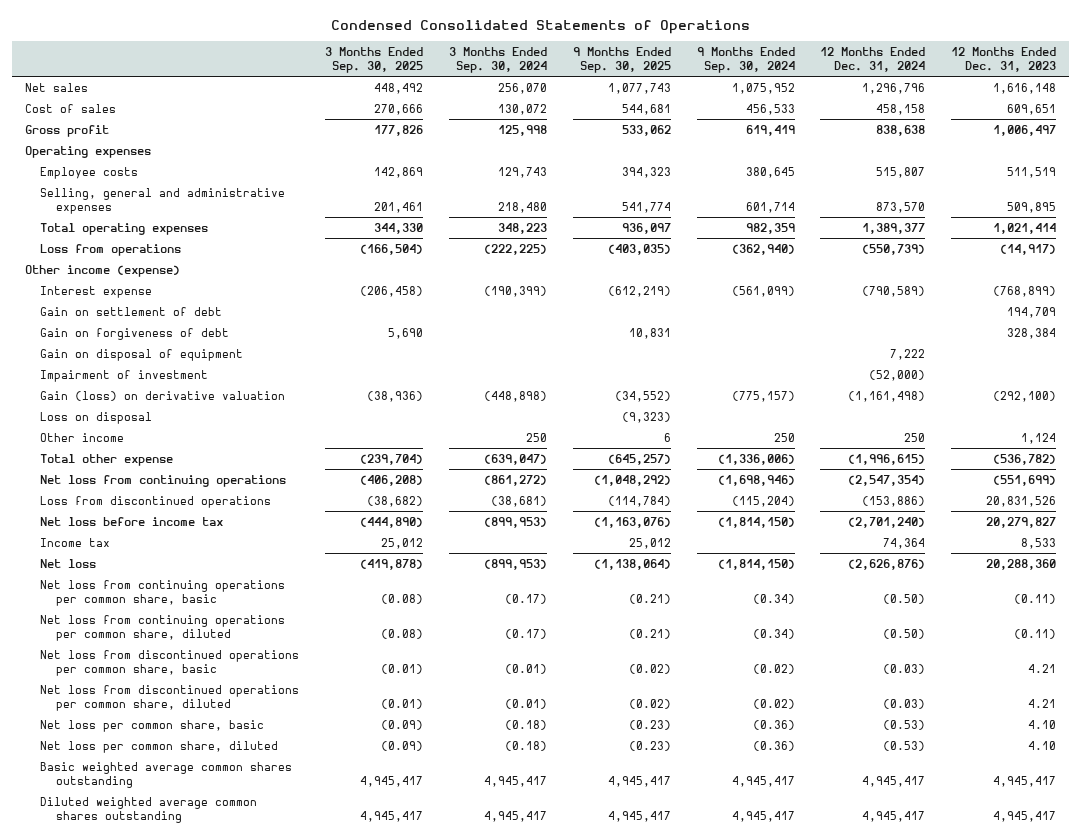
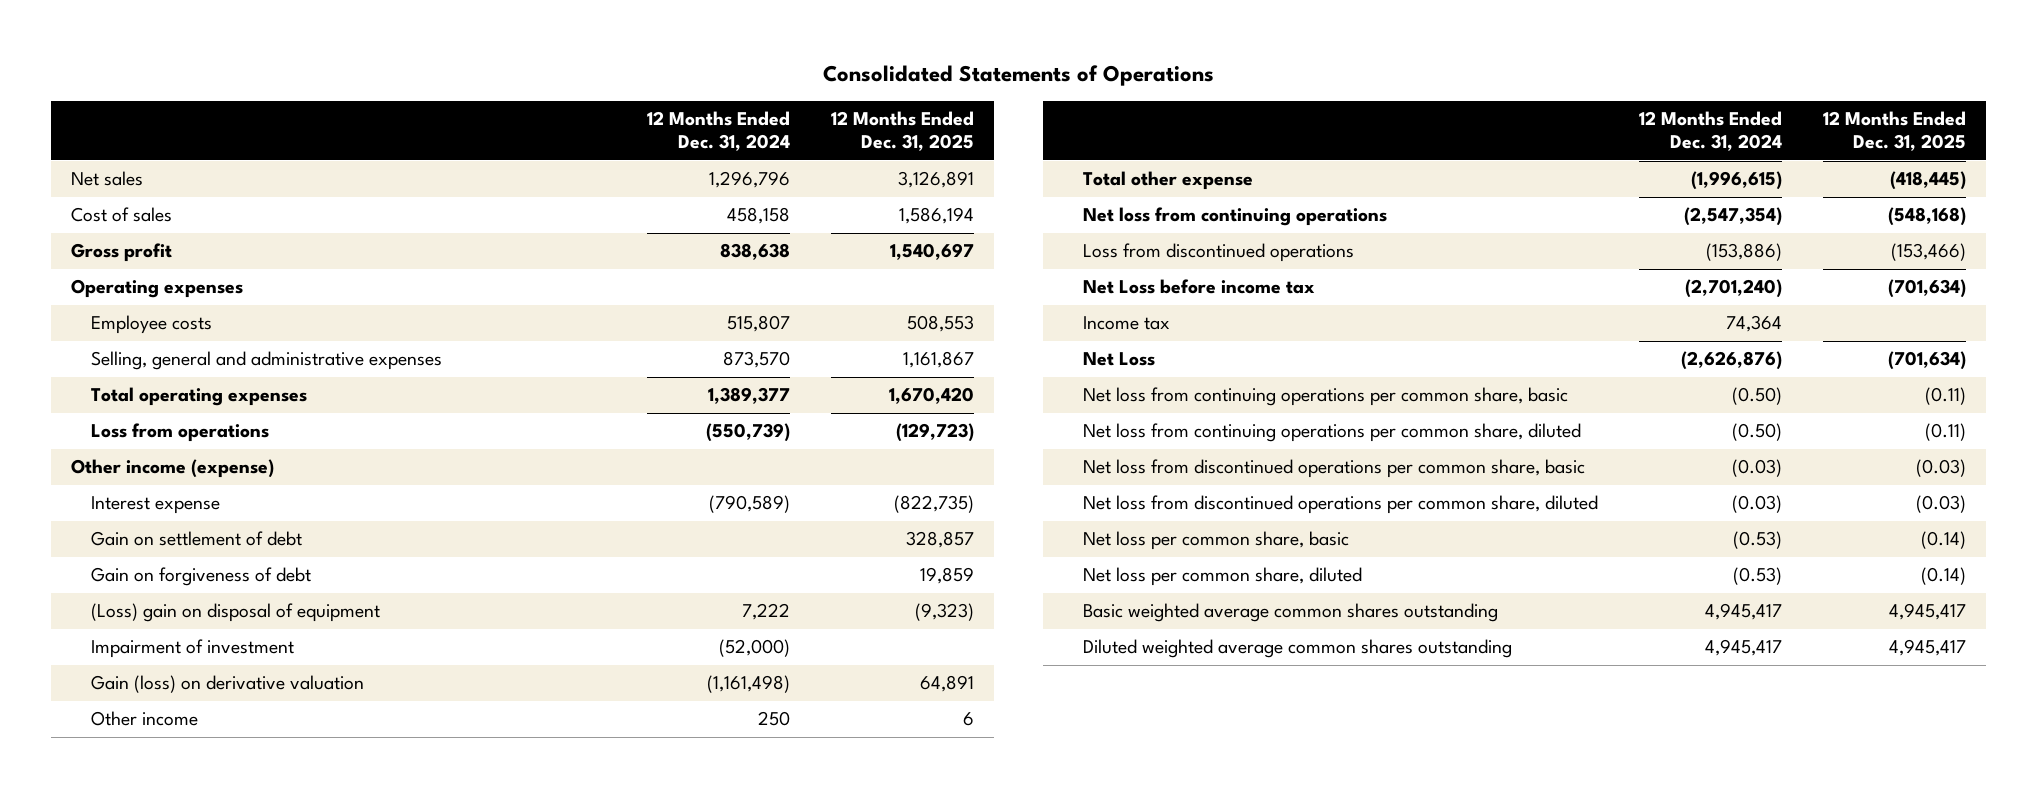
[330,19,750,34] Condensed Consolidated Statements of Operations -> [822,65,1214,87] Consolidated Statements of Operations
[325,46,424,73] 3 Months Ended Sep. 30, 2025 -> none
[449,46,548,73] 3 Months Ended Sep. 30, 2024 -> none
[572,46,671,73] 9 Months Ended Sep. 30, 2025 -> none
[696,46,795,73] 9 Months Ended Sep. 30, 2024 -> none
[951,46,1057,72] 12 Months Ended Dec. 31, 2023 -> none
none -> [830,111,974,152] 12 Months Ended Dec. 31, 2025
[40,348,244,361] Gain on disposal of equipment -> [91,603,381,623] (Loss) gain on disposal of equipment
[40,411,153,424] Loss on disposal -> none
[40,516,224,526] Net loss before income tax -> [1083,279,1316,295] Net Loss before income tax
[40,558,97,568] Net loss -> [1083,352,1156,367] Net Loss

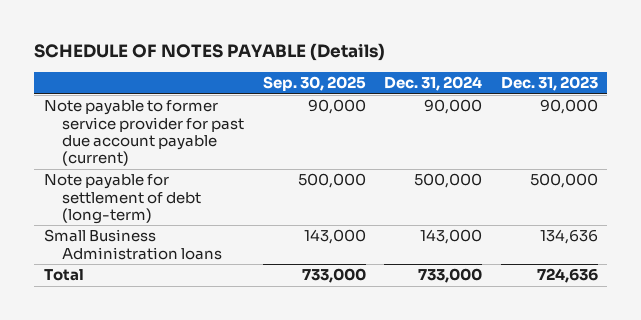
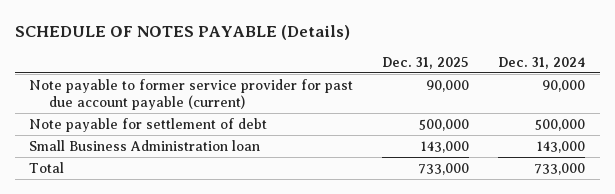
[262,76,366,92] Sep. 30, 2025 -> none
[500,76,598,92] Dec. 31, 2023 -> none
none -> [382,56,470,69] Dec. 31, 2025
[43,174,202,224] Note payable for settlement of debt (long-term) -> [29,117,268,132] Note payable for settlement of debt
[43,229,223,260] Small Business Administration loans -> [29,139,261,151] Small Business Administration loan

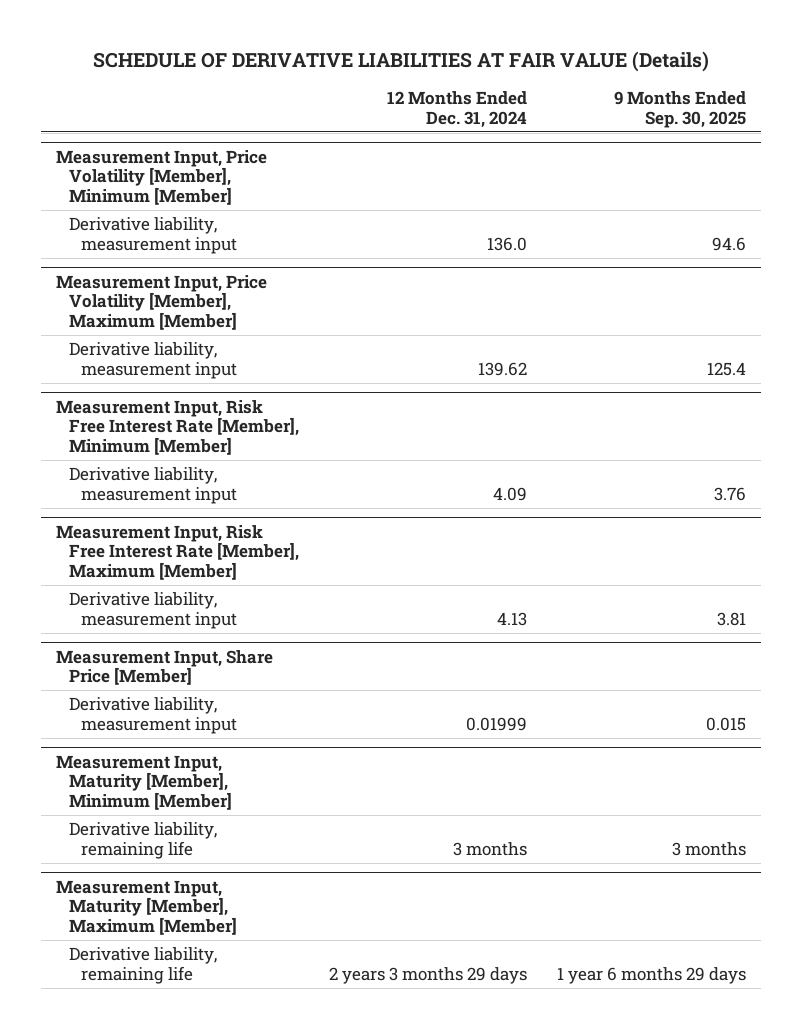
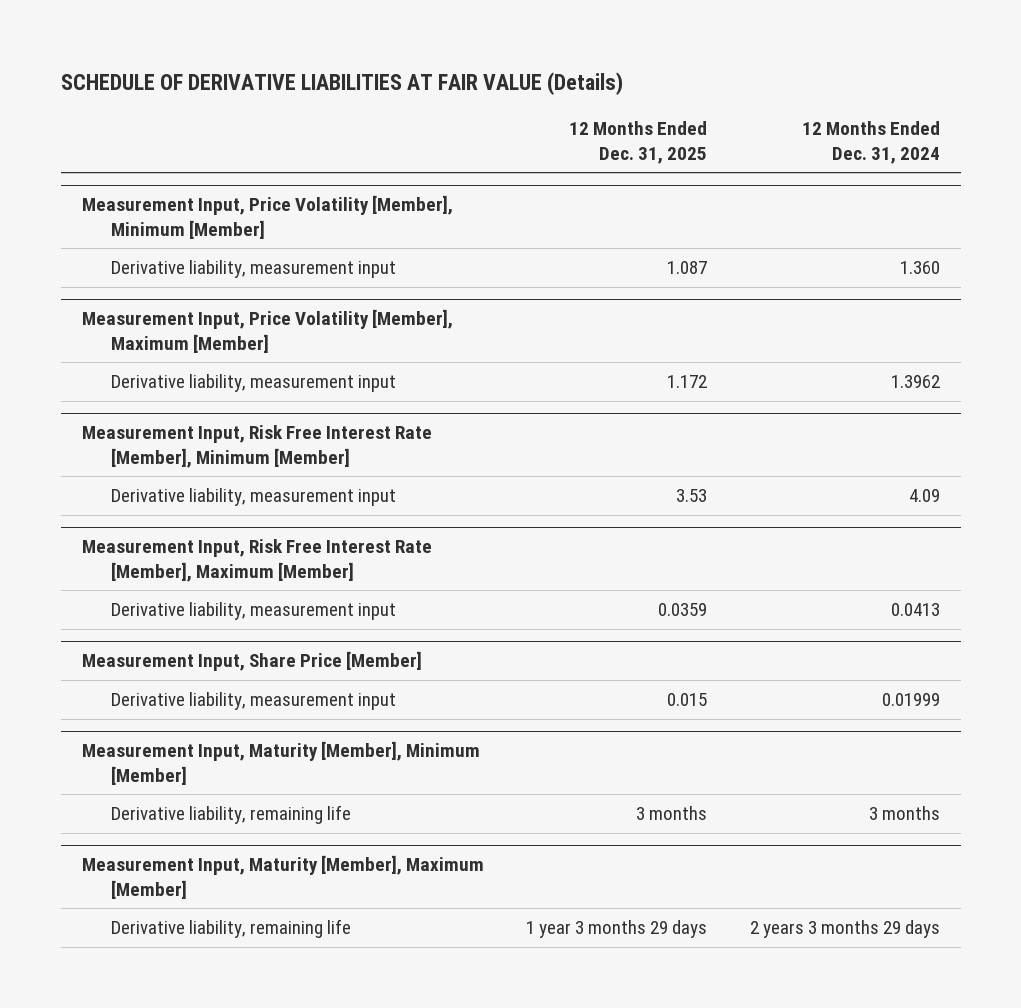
[614,91,747,128] 9 Months Ended Sep. 30, 2025 -> none
none -> [569,121,708,164] 12 Months Ended Dec. 31, 2025
[486,236,527,251] 136.0 -> [899,261,940,275] 1.360
[477,361,527,376] 139.62 -> [890,375,940,389] 1.3962
[496,611,527,626] 4.13 -> [890,603,940,617] 0.0413

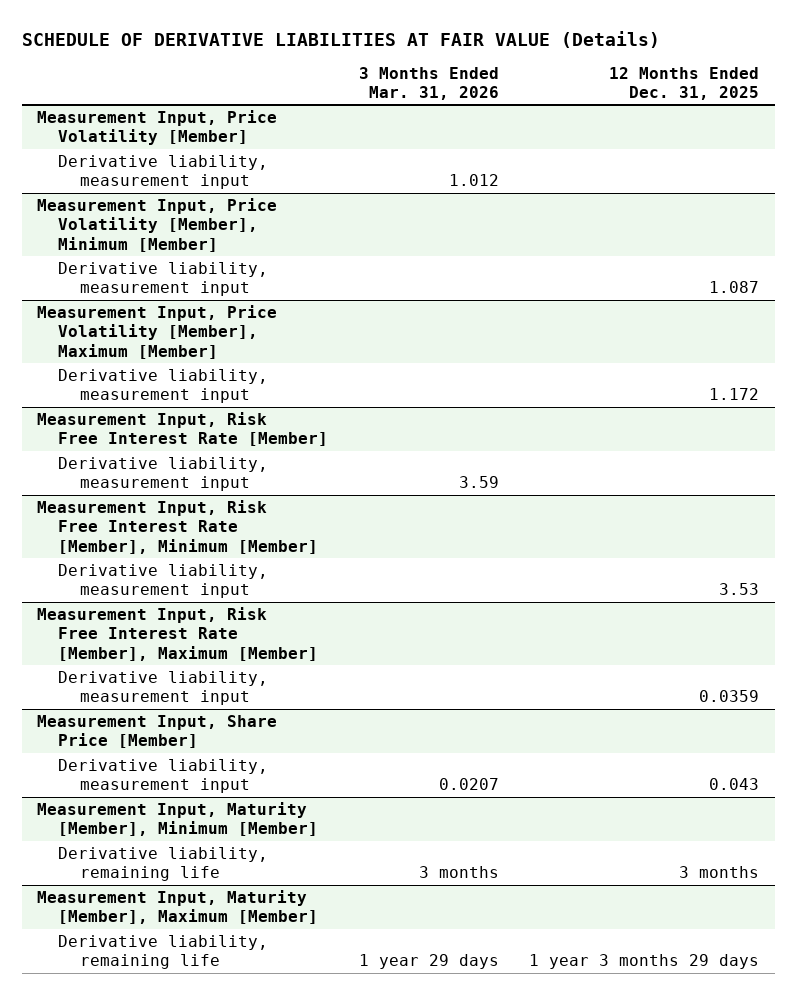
[801,121,940,164] 12 Months Ended Dec. 31, 2024 -> none
none -> [358,66,499,101] 3 Months Ended Mar. 31, 2026
none -> [37,109,278,146] Measurement Input, Price Volatility [Member]
none -> [58,154,269,190] Derivative liability, measurement input
none -> [37,411,329,447] Measurement Input, Risk Free Interest Rate [Member]
none -> [58,456,269,492] Derivative liability, measurement input
[667,693,708,707] 0.015 -> [709,778,760,791] 0.043

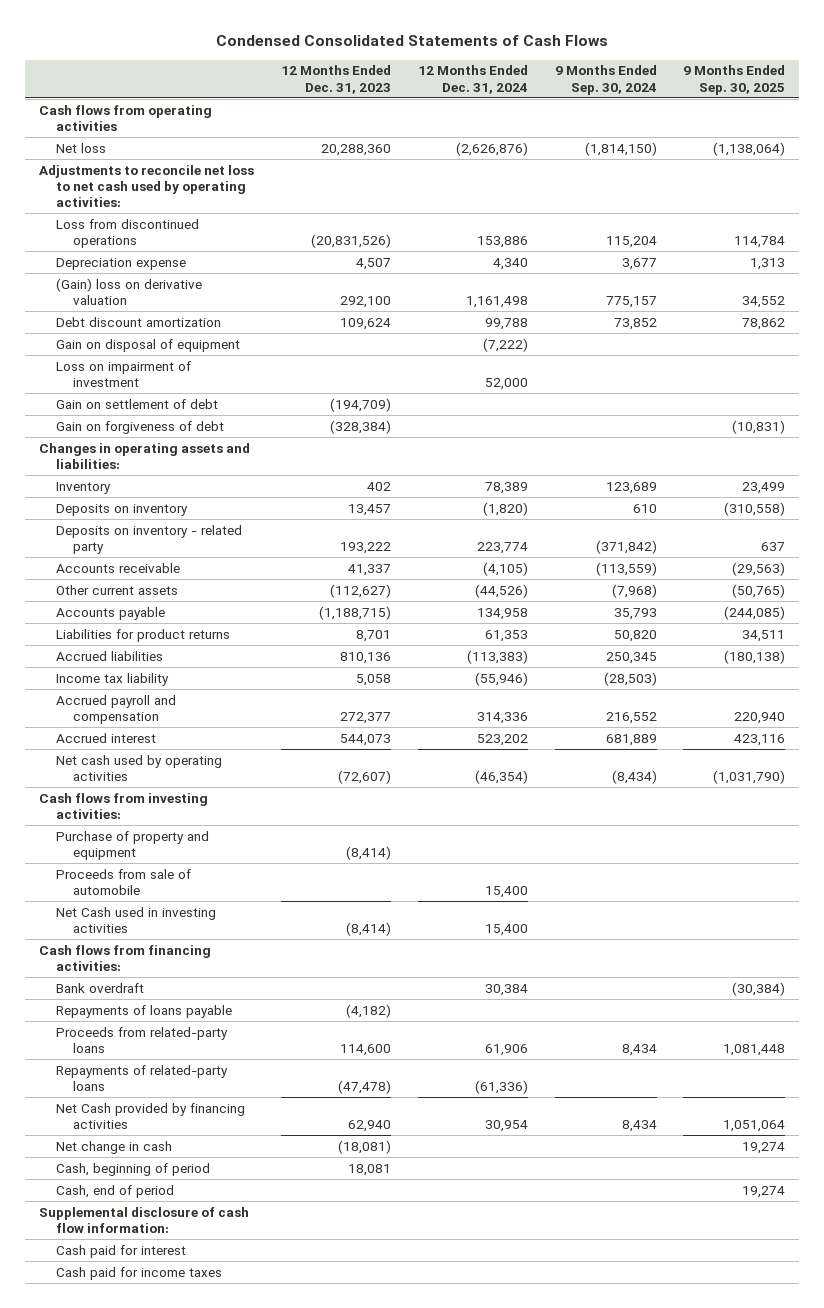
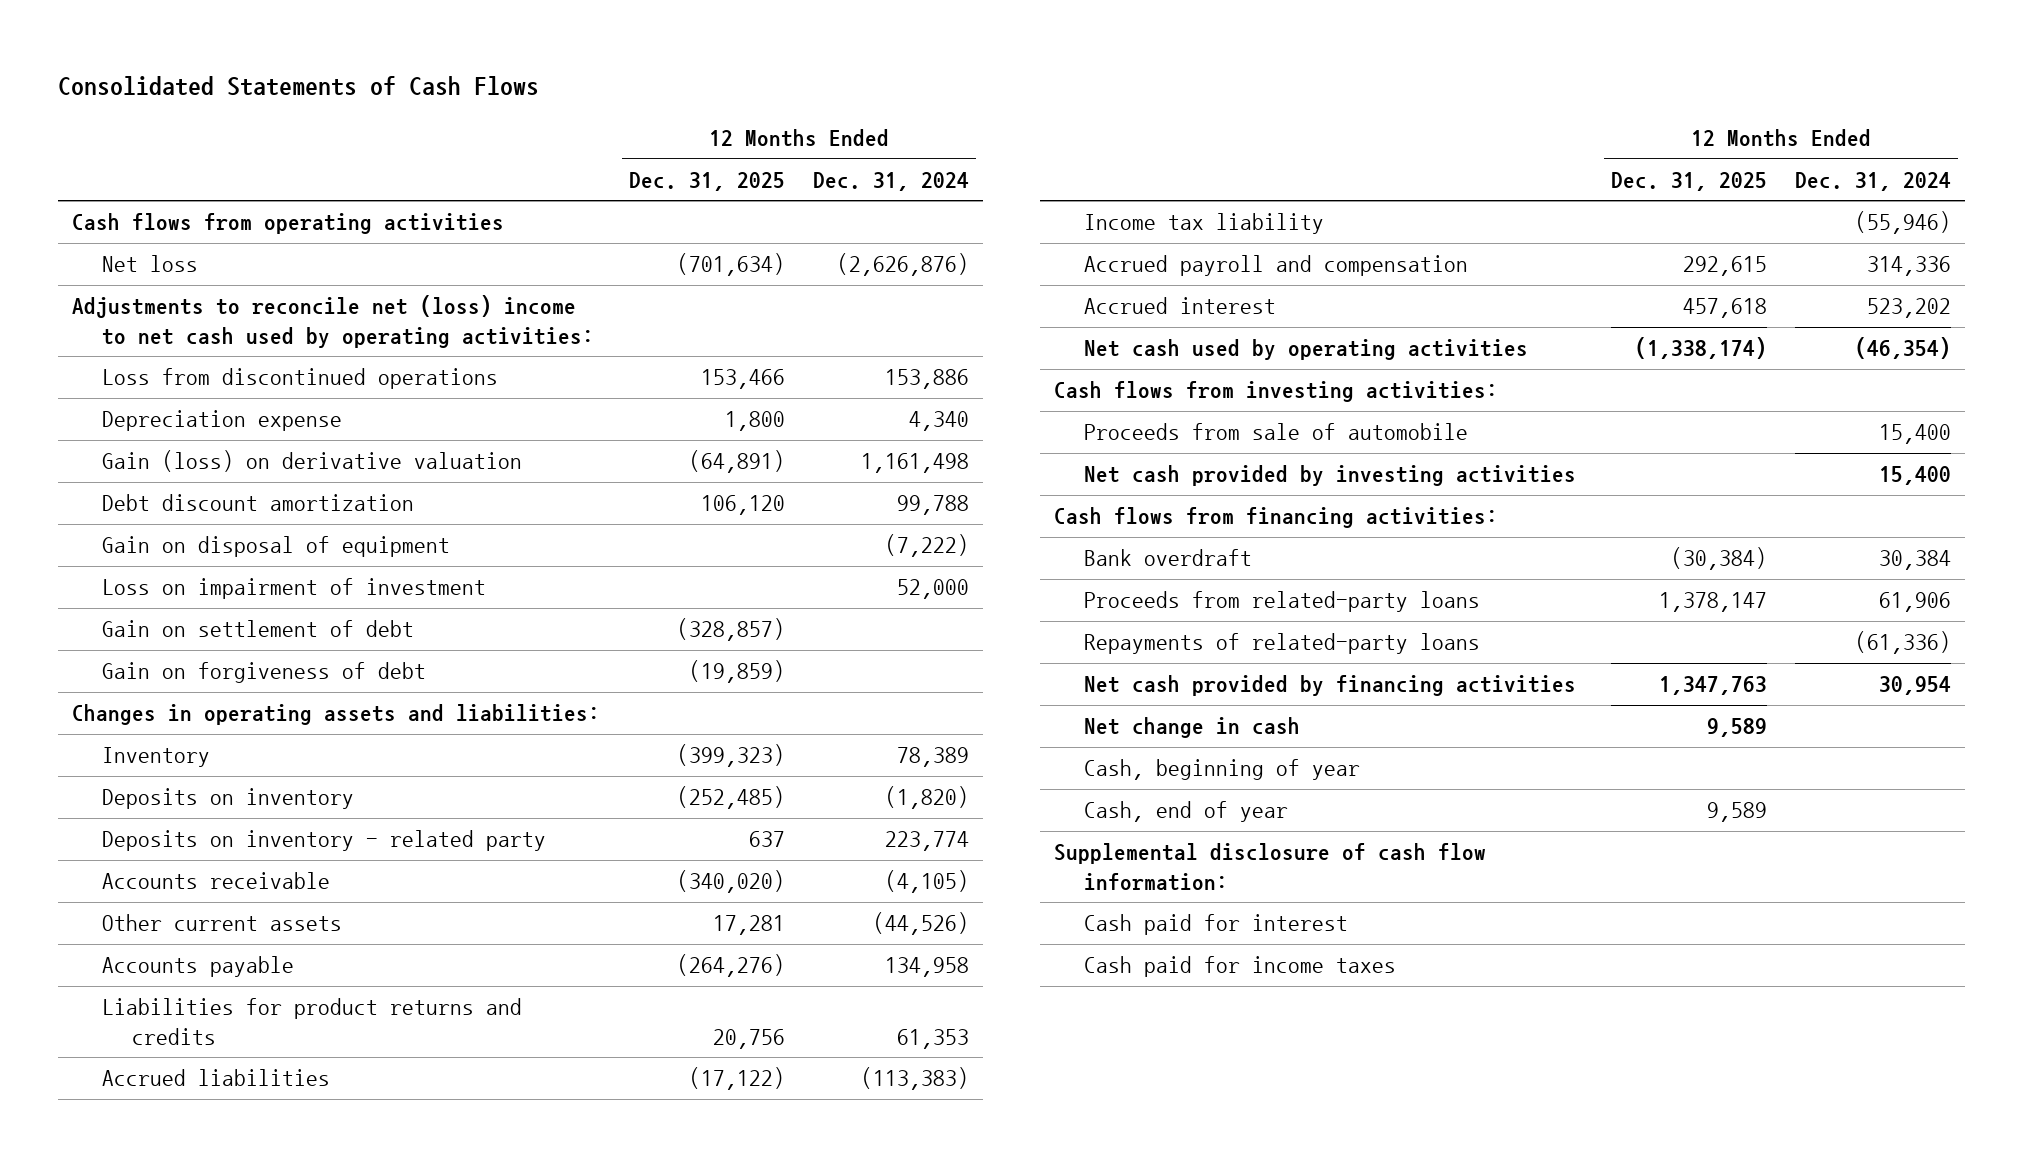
[216,35,609,47] Condensed Consolidated Statements of Cash Flows -> [58,75,540,96] Consolidated Statements of Cash Flows
[280,65,391,94] 12 Months Ended Dec. 31, 2023 -> none
[554,65,657,95] 9 Months Ended Sep. 30, 2024 -> none
[683,65,786,95] 9 Months Ended Sep. 30, 2025 -> none
none -> [628,171,785,191] Dec. 31, 2025
[38,164,254,208] Adjustments to reconcile net loss to net cash used by operating activities: -> [72,295,595,348] Adjustments to reconcile net (loss) income to net cash used by operating activities:
[55,277,202,305] (Gain) loss on derivative valuation -> [102,450,523,473] Gain (loss) on derivative valuation
[55,628,230,642] Liabilities for product returns -> [102,998,523,1045] Liabilities for product returns and credits
[55,830,209,860] Purchase of property and equipment -> none
[55,906,216,933] Net Cash used in investing activities -> [1084,465,1577,487] Net cash provided by investing activities
[55,1004,232,1018] Repayments of loans payable -> none
[55,1102,245,1129] Net Cash provided by financing activities -> [1084,675,1577,697] Net cash provided by financing activities
[55,1162,210,1176] Cash, beginning of period -> [1084,759,1361,781] Cash, beginning of year
[55,1184,174,1198] Cash, end of period -> [1084,801,1289,823] Cash, end of year

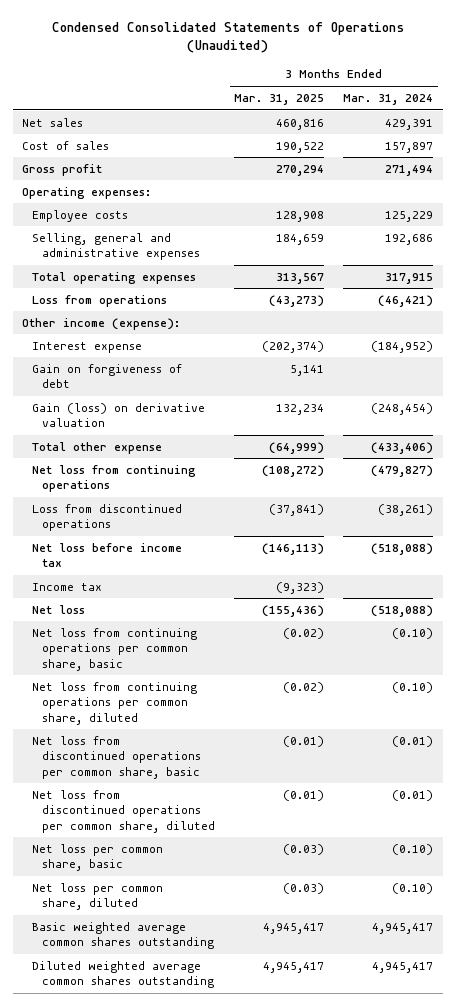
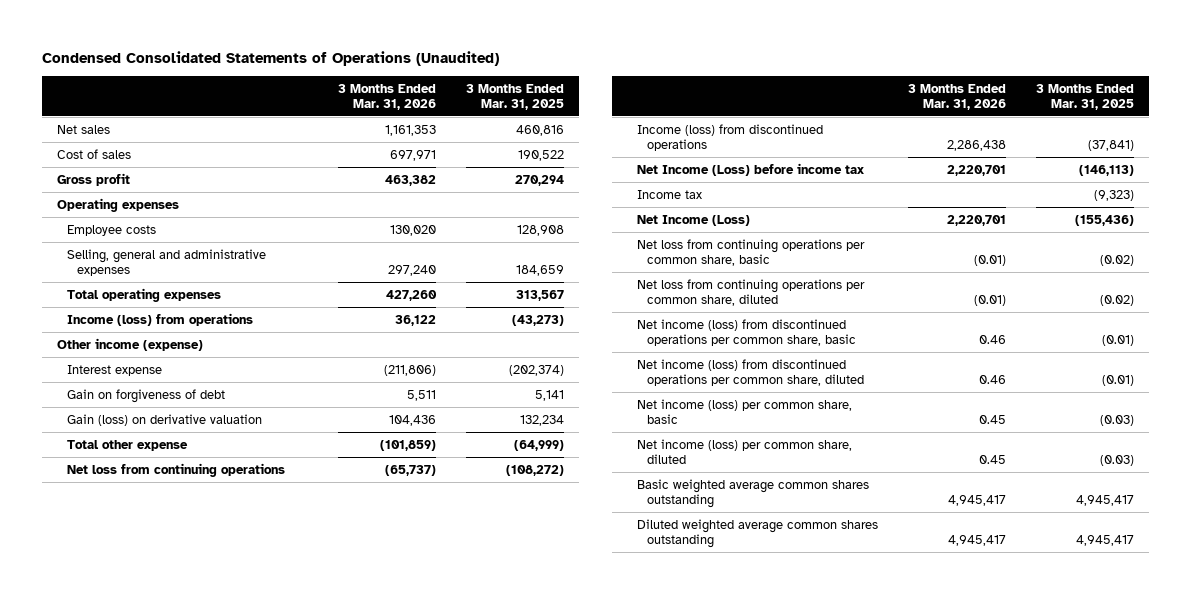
[343,93,434,105] Mar. 31, 2024 -> none
none -> [338,83,437,111] 3 Months Ended Mar. 31, 2026
[22,186,152,199] Operating expenses: -> [57,197,180,212] Operating expenses
[32,294,168,307] Loss from operations -> [67,312,254,326] Income (loss) from operations
[22,317,181,330] Other income (expense): -> [57,337,204,351] Other income (expense)
[32,503,183,532] Loss from discontinued operations -> [636,123,823,152] Income (loss) from discontinued operations
[32,542,183,568] Net loss before income tax -> [636,162,864,176] Net Income (Loss) before income tax
[32,604,86,614] Net loss -> [636,214,750,226] Net Income (Loss)
[32,735,202,779] Net loss from discontinued operations per common share, basic -> [636,318,856,347] Net income (loss) from discontinued operations per common share, basic
[32,789,216,833] Net loss from discontinued operations per common share, diluted -> [636,358,864,387] Net income (loss) from discontinued operations per common share, diluted
[32,843,164,872] Net loss per common share, basic -> [636,398,852,425] Net income (loss) per common share, basic
[32,882,164,911] Net loss per common share, diluted -> [636,438,852,465] Net income (loss) per common share, diluted

